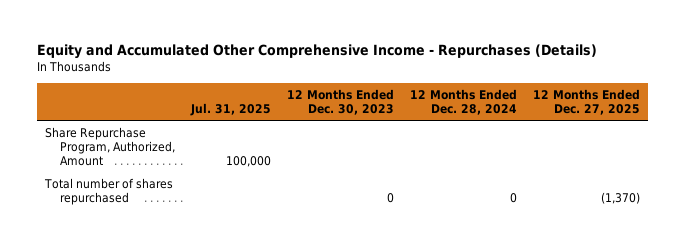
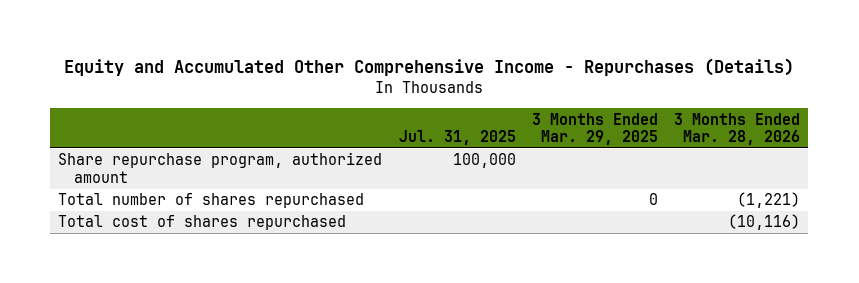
[287,88,395,116] 12 Months Ended Dec. 30, 2023 -> none
[410,88,518,116] 12 Months Ended Dec. 28, 2024 -> none
[533,88,641,116] 12 Months Ended Dec. 27, 2025 -> none
none -> [531,112,658,146] 3 Months Ended Mar. 29, 2025
none -> [674,112,801,146] 3 Months Ended Mar. 28, 2026
[44,126,176,167] Share Repurchase Program, Authorized, Amount -> [58,152,383,184] Share repurchase program, authorized amount
none -> [58,215,347,231] Total cost of shares repurchased

